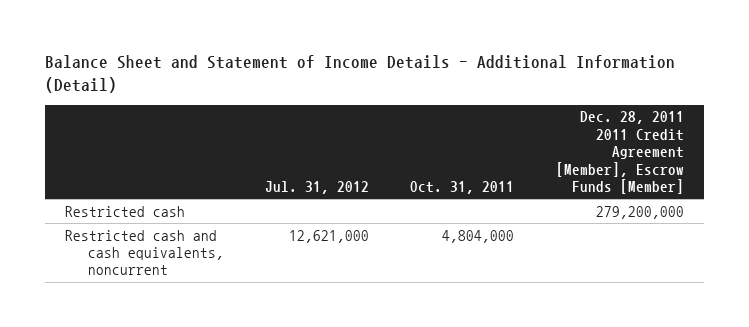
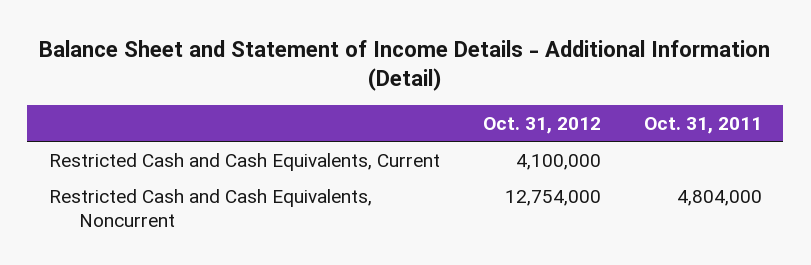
[265,181,370,195] Jul. 31, 2012 -> none
[555,111,684,195] Dec. 28, 2011 2011 Credit Agreement [Member], Escrow Funds [Member] -> none
none -> [482,116,601,134] Oct. 31, 2012
[65,205,186,217] Restricted cash -> [48,152,440,171] Restricted Cash and Cash Equivalents, Current
[65,229,224,276] Restricted cash and cash equivalents, noncurrent -> [48,188,372,227] Restricted Cash and Cash Equivalents, Noncurrent

